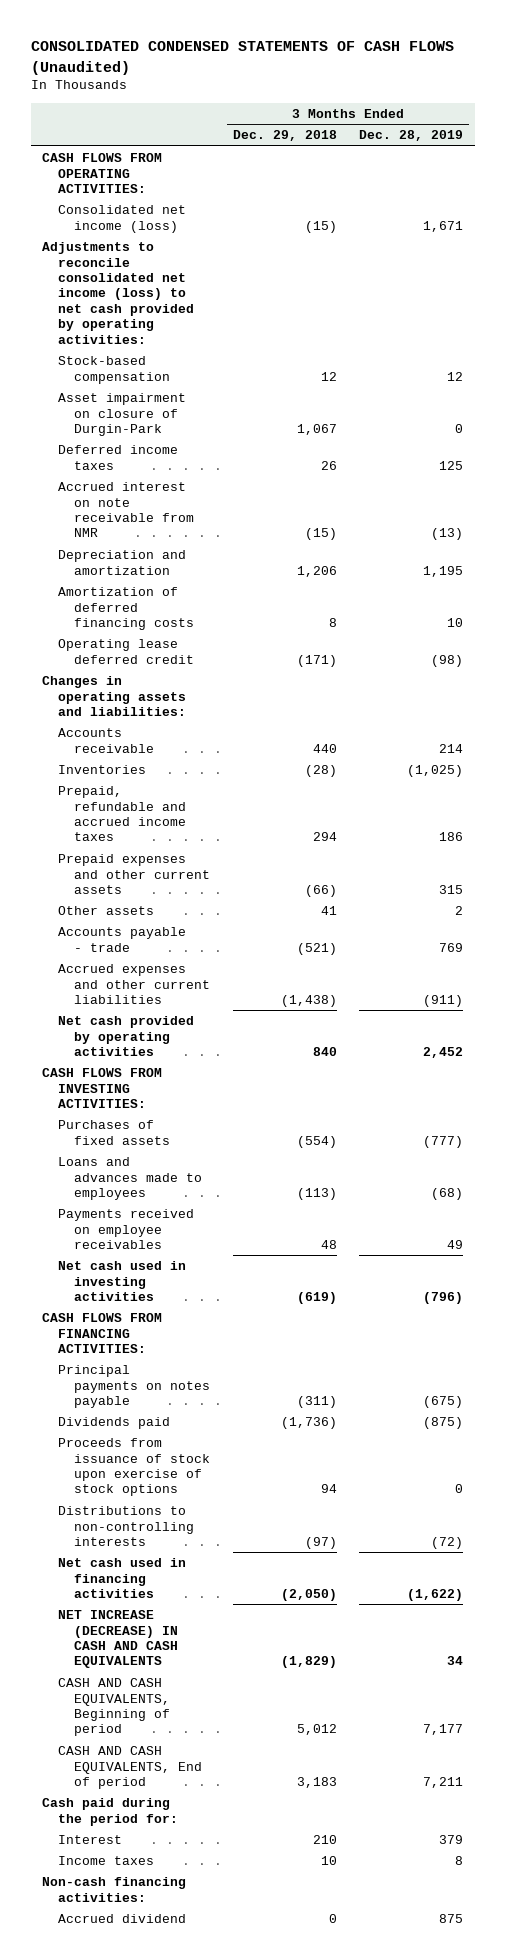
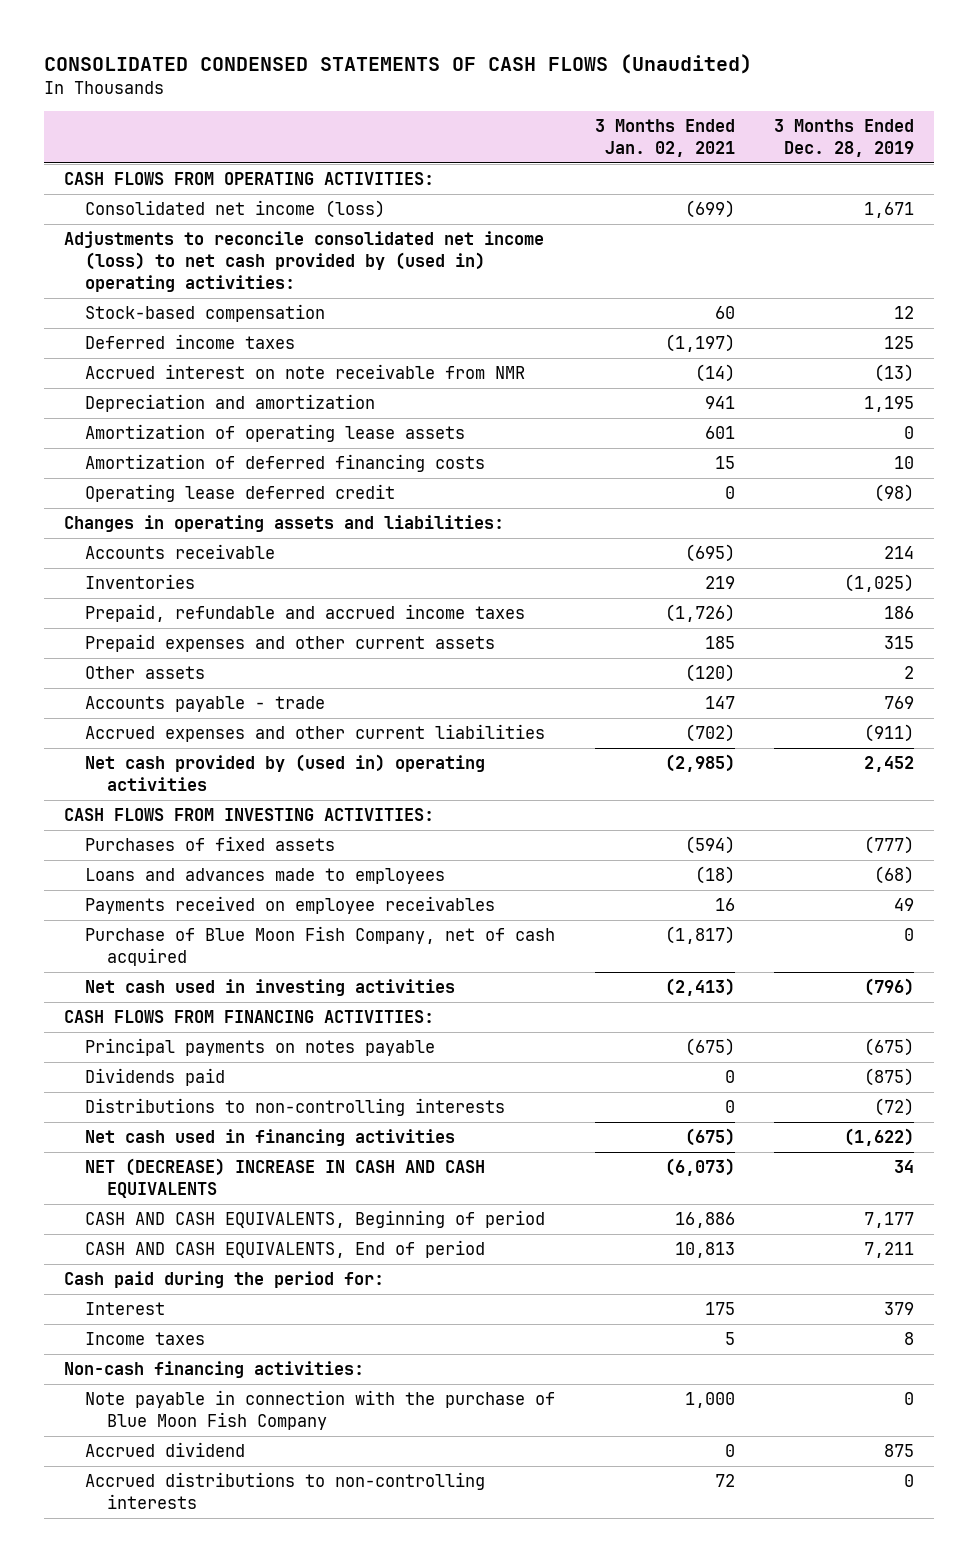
[232,130,337,142] Dec. 29, 2018 -> none
none -> [594,119,735,158] 3 Months Ended Jan. 02, 2021
[42,242,195,344] Adjustments to reconcile consolidated net income (loss) to net cash provided by operating activities: -> [63,231,544,293] Adjustments to reconcile consolidated net income (loss) to net cash provided by (used in) operating activities:
[58,393,187,437] Asset impairment on closure of Durgin-Park -> none
none -> [85,424,466,443] Amortization of operating lease assets
[58,1016,195,1057] Net cash provided by operating activities -> [85,754,486,792] Net cash provided by (used in) operating activities
none -> [85,926,556,967] Purchase of Blue Moon Fish Company, net of cash acquired
[58,1438,211,1497] Proceeds from issuance of stock upon exercise of stock options -> none
[58,1610,179,1669] NET INCREASE (DECREASE) IN CASH AND CASH EQUIVALENTS -> [85,1158,486,1199] NET (DECREASE) INCREASE IN CASH AND CASH EQUIVALENTS
none -> [85,1390,556,1431] Note payable in connection with the purchase of Blue Moon Fish Company
none -> [85,1472,486,1510] Accrued distributions to non-controlling interests

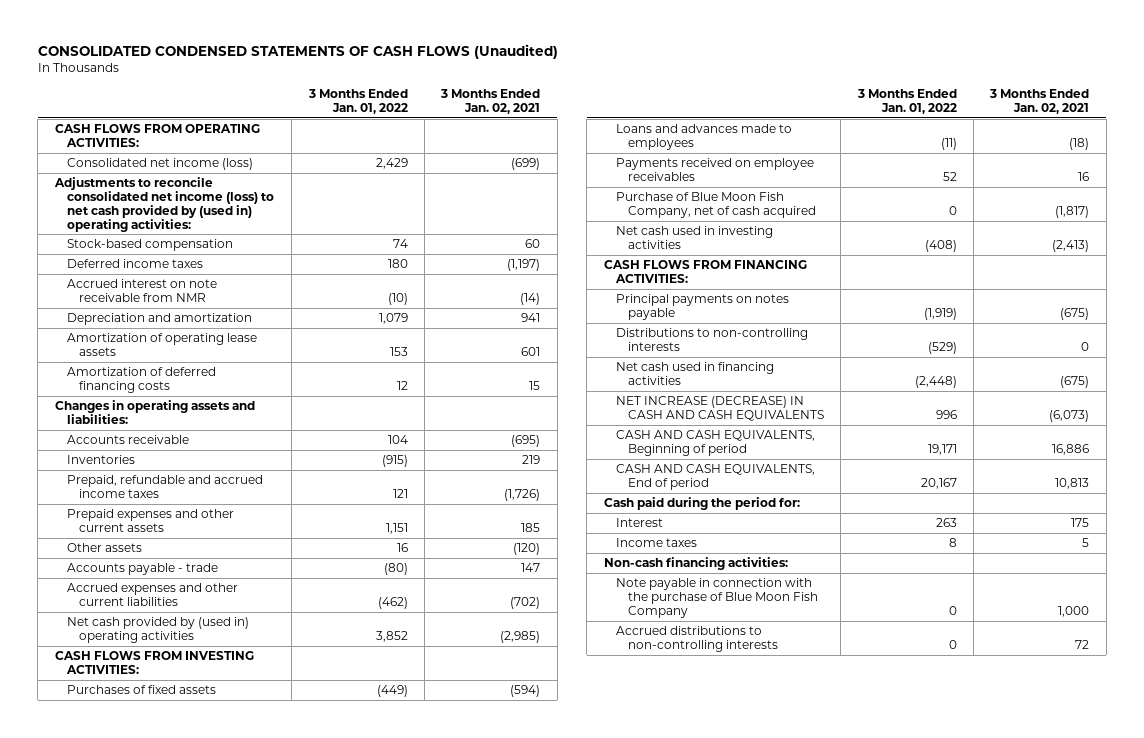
[774,119,915,158] 3 Months Ended Dec. 28, 2019 -> none
none -> [307,89,408,115] 3 Months Ended Jan. 01, 2022
[85,484,396,503] Operating lease deferred credit -> none
[85,1068,226,1087] Dividends paid -> none
[85,1158,486,1199] NET (DECREASE) INCREASE IN CASH AND CASH EQUIVALENTS -> [615,396,824,421] NET INCREASE (DECREASE) IN CASH AND CASH EQUIVALENTS
[85,1442,246,1458] Accrued dividend -> none

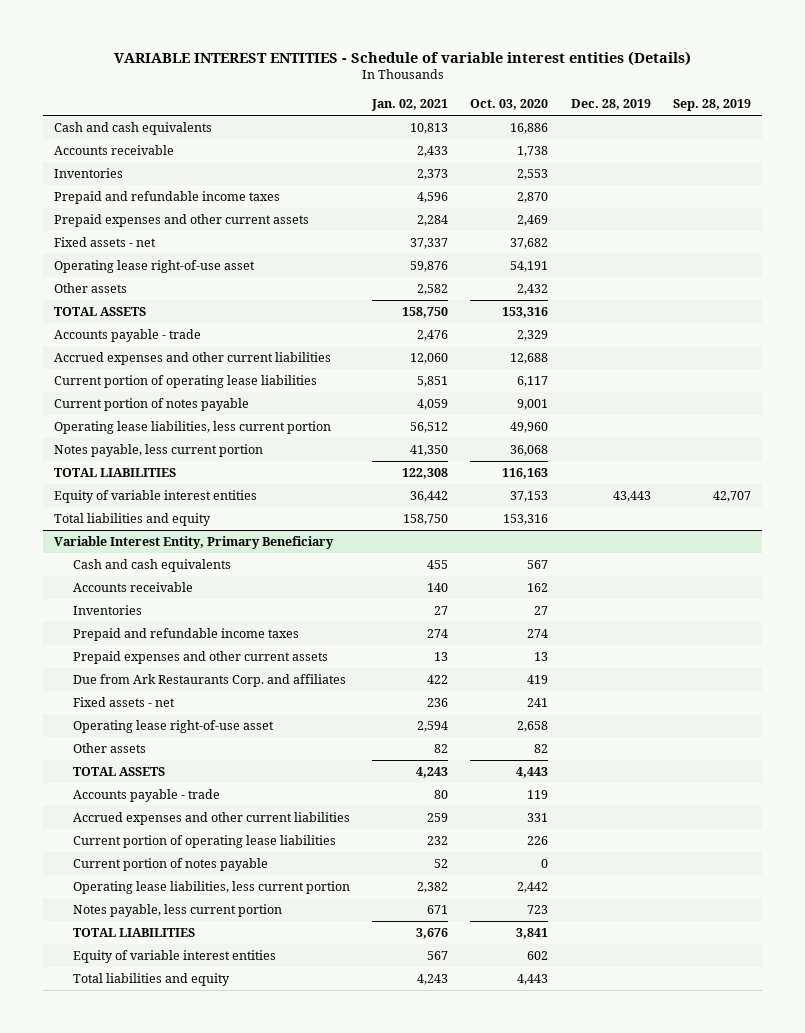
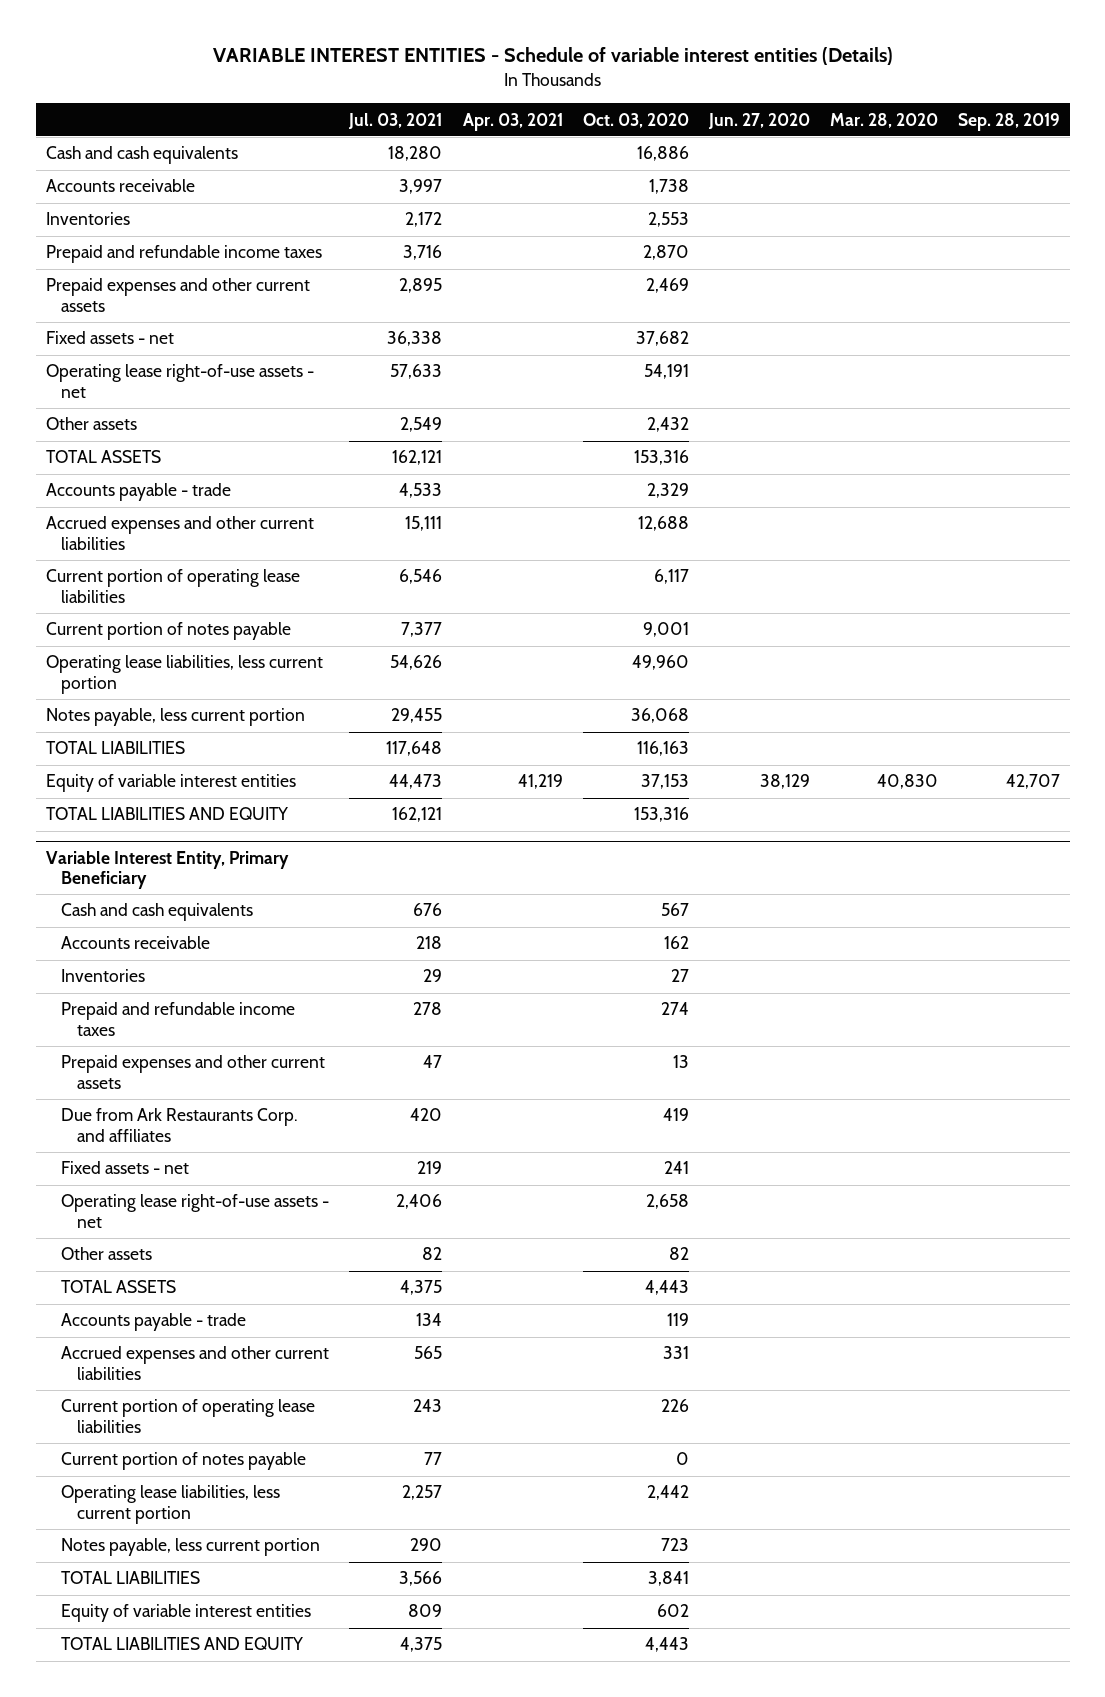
[371,99,449,112] Jan. 02, 2021 -> none
[570,99,651,111] Dec. 28, 2019 -> none
none -> [348,112,443,129] Jul. 03, 2021
none -> [462,112,563,131] Apr. 03, 2021
none -> [707,112,810,129] Jun. 27, 2020
none -> [829,112,938,128] Mar. 28, 2020
[54,260,256,274] Operating lease right-of-use asset -> [45,364,314,398] Operating lease right-of-use assets - net
[54,513,212,527] Total liabilities and equity -> [45,807,288,821] TOTAL LIABILITIES AND EQUITY
[73,720,275,734] Operating lease right-of-use asset -> [61,1194,330,1228] Operating lease right-of-use assets - net
[73,973,231,987] Total liabilities and equity -> [61,1637,304,1651] TOTAL LIABILITIES AND EQUITY

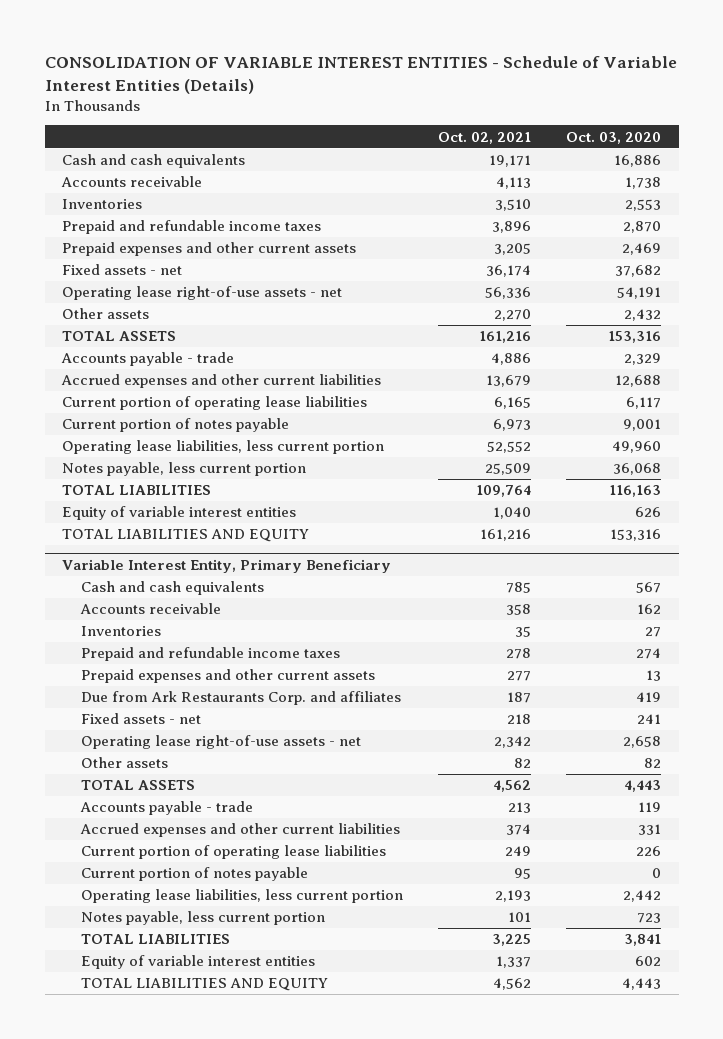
[212,47,893,66] VARIABLE INTEREST ENTITIES - Schedule of variable interest entities (Details) -> [44,55,677,94] CONSOLIDATION OF VARIABLE INTEREST ENTITIES - Schedule of Variable Interest Entities (Details)
[348,112,443,129] Jul. 03, 2021 -> none
[462,112,563,131] Apr. 03, 2021 -> none
[707,112,810,129] Jun. 27, 2020 -> none
[829,112,938,128] Mar. 28, 2020 -> none
[957,112,1060,131] Sep. 28, 2019 -> none
none -> [438,131,532,144] Oct. 02, 2021
[640,774,689,790] 37,153 -> [635,507,662,518] 626

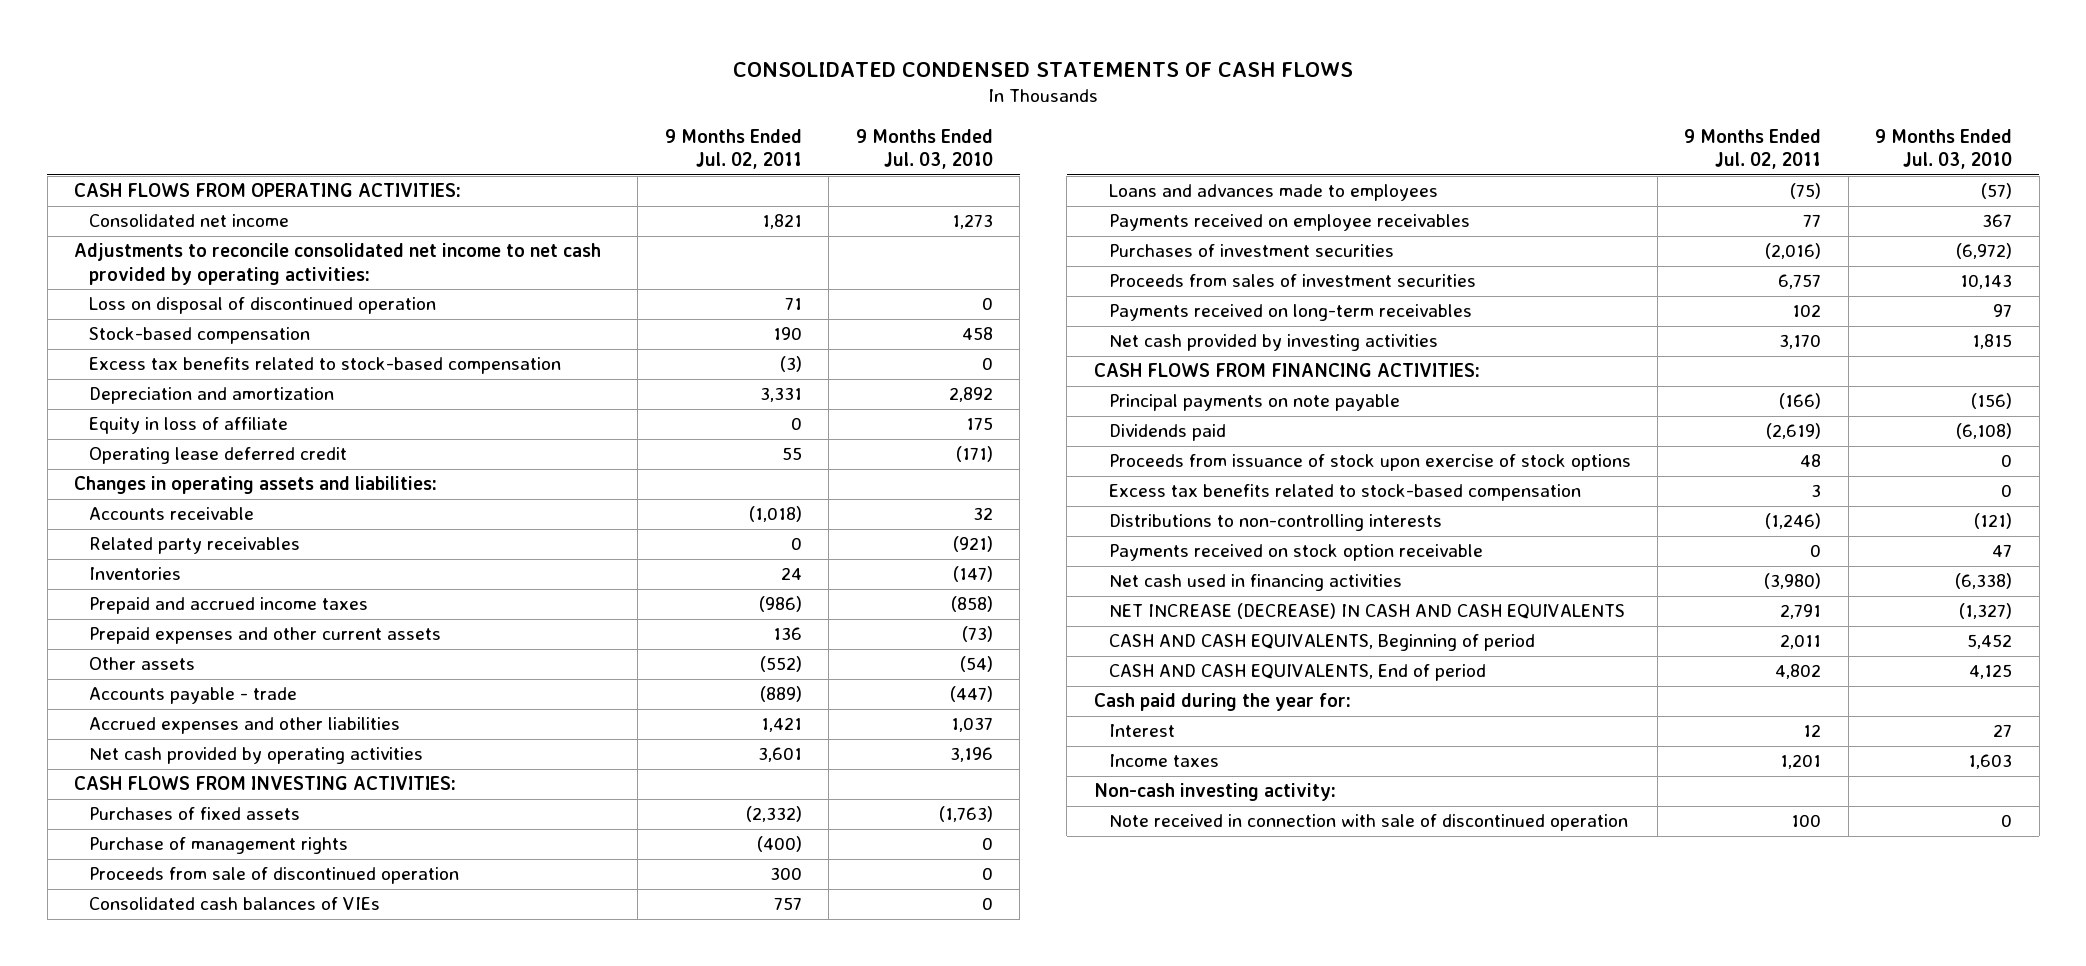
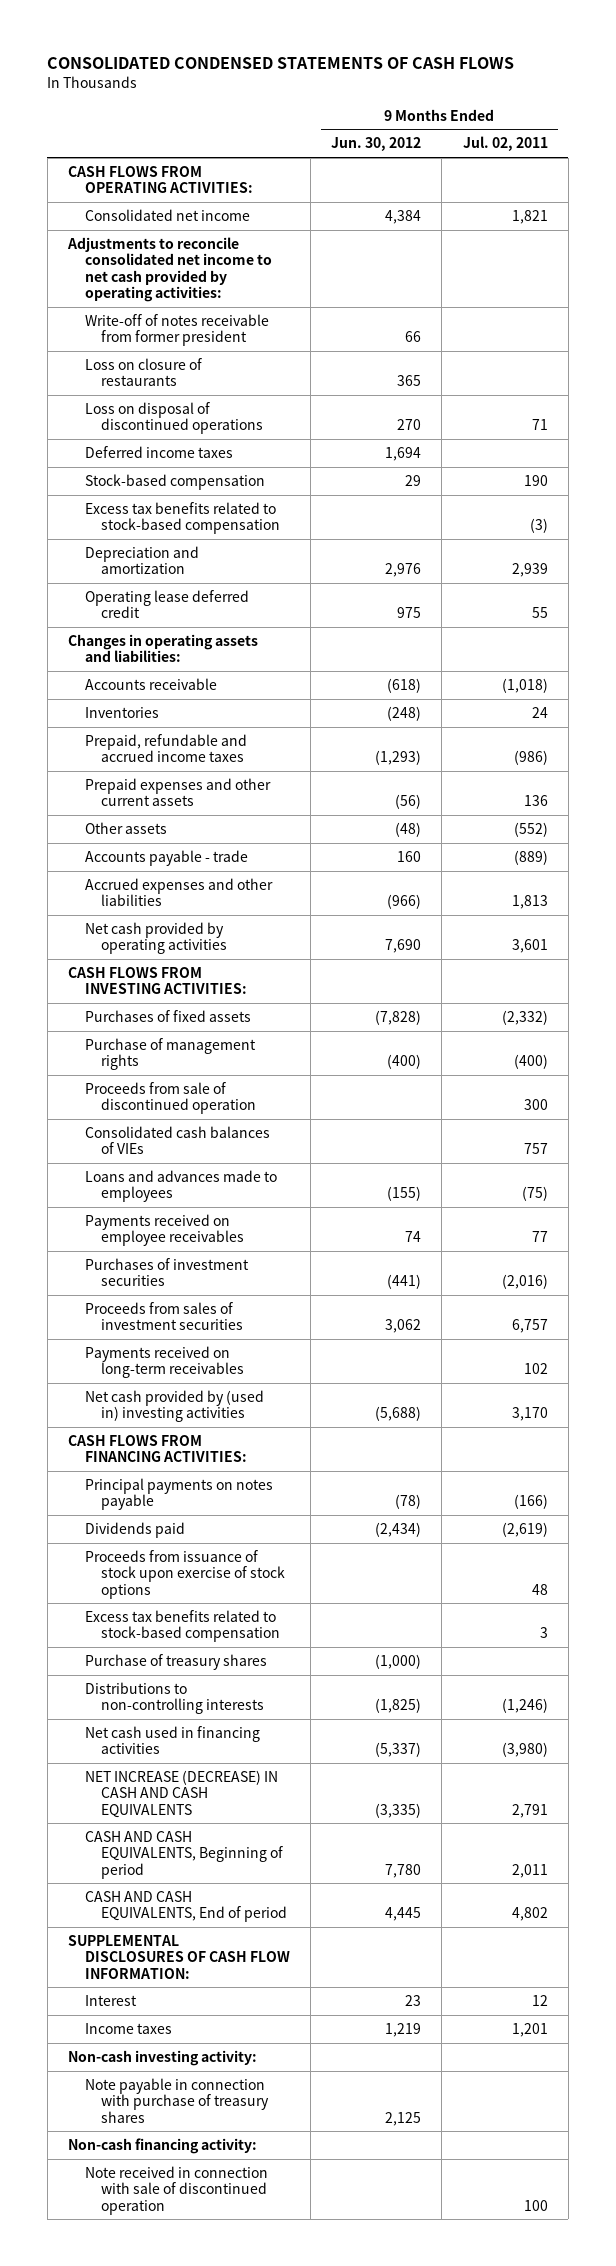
[855,128,993,170] 9 Months Ended Jul. 03, 2010 -> none
none -> [331,137,422,152] Jun. 30, 2012
none -> [84,313,269,347] Write-off of notes receivable from former president
none -> [84,357,202,387] Loss on closure of restaurants
[88,297,436,315] Loss on disposal of discontinued operation -> [84,401,264,435] Loss on disposal of discontinued operations
none -> [84,445,233,458] Deferred income taxes
[88,417,288,435] Equity in loss of affiliate -> none
[759,387,802,403] 3,331 -> [511,563,548,578] 2,939
[88,537,300,555] Related party receivables -> none
[88,597,368,615] Prepaid and accrued income taxes -> [84,733,247,763] Prepaid, refundable and accrued income taxes
[760,717,802,733] 1,421 -> [511,895,548,910] 1,813
[1108,334,1438,352] Net cash provided by investing activities -> [84,1389,264,1423] Net cash provided by (used in) investing activities
[1108,394,1400,412] Principal payments on note payable -> [84,1477,273,1511] Principal payments on notes payable
none -> [84,1653,267,1670] Purchase of treasury shares
[1108,544,1483,562] Payments received on stock option receivable -> none
[1093,693,1351,712] Cash paid during the year for: -> none
none -> [68,1934,290,1979] SUPPLEMENTAL DISCLOSURES OF CASH FLOW INFORMATION:
none -> [84,2077,270,2123] Note payable in connection with purchase of treasury shares
none -> [68,2137,258,2154] Non-cash financing activity:

